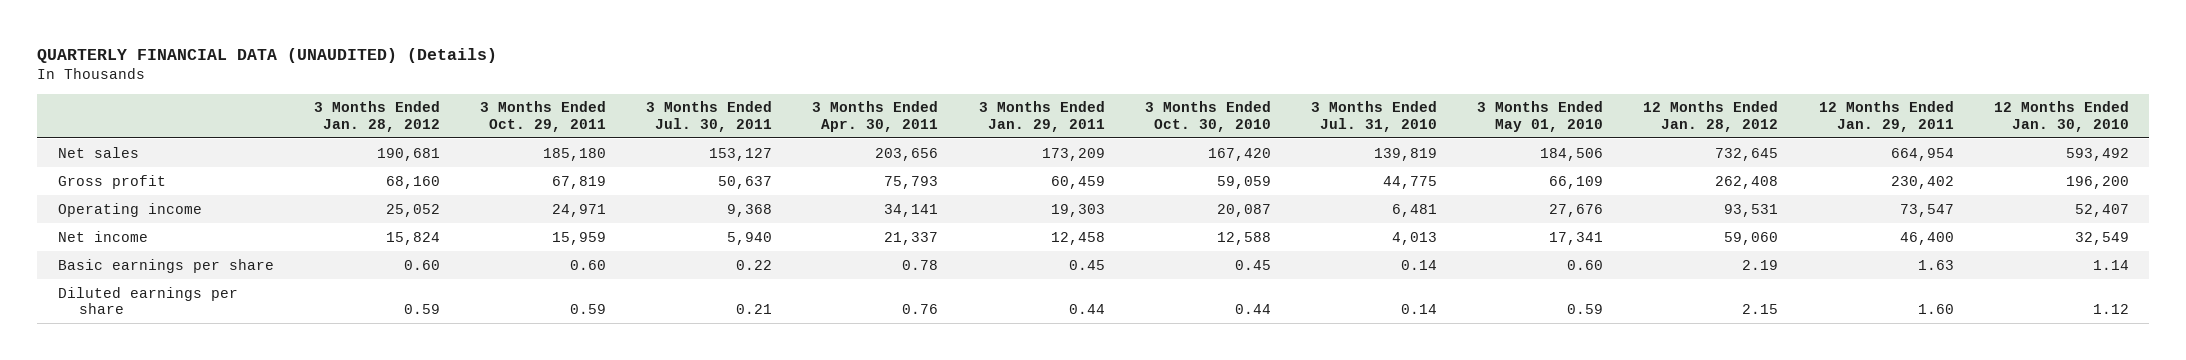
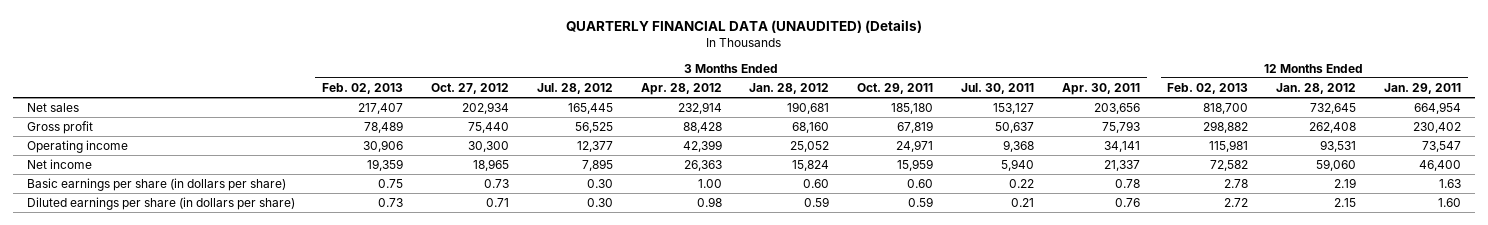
[978,101,1105,132] 3 Months Ended Jan. 29, 2011 -> none
[1144,101,1271,132] 3 Months Ended Oct. 30, 2010 -> none
[1310,101,1437,132] 3 Months Ended Jul. 31, 2010 -> none
[1477,101,1604,132] 3 Months Ended May 01, 2010 -> none
[1993,101,2129,132] 12 Months Ended Jan. 30, 2010 -> none
none -> [322,82,404,94] Feb. 02, 2013
none -> [431,82,510,94] Oct. 27, 2012
none -> [536,82,613,94] Jul. 28, 2012
none -> [640,82,722,95] Apr. 28, 2012
none -> [1167,82,1249,94] Feb. 02, 2013
[57,258,274,273] Basic earnings per share -> [26,177,286,191] Basic earnings per share (in dollars per share)
[57,286,238,315] Diluted earnings per share -> [26,196,295,210] Diluted earnings per share (in dollars per share)

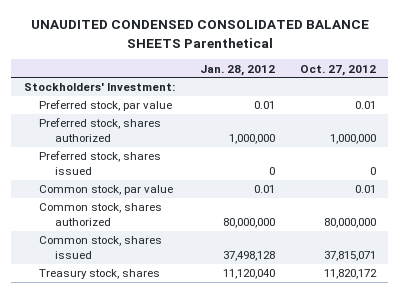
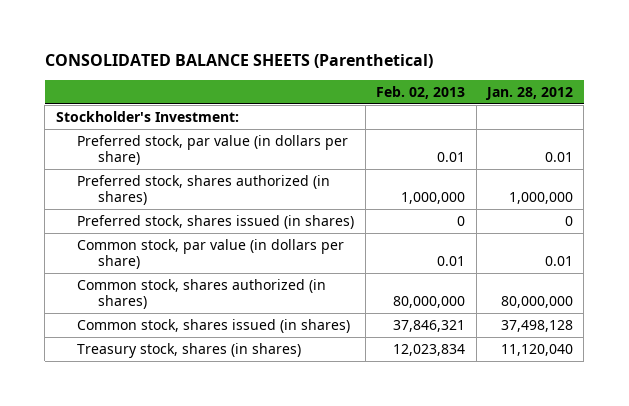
[30,20,369,48] UNAUDITED CONDENSED CONSOLIDATED BALANCE SHEETS Parenthetical -> [44,54,433,69] CONSOLIDATED BALANCE SHEETS (Parenthetical)
[299,64,376,76] Oct. 27, 2012 -> none
none -> [376,85,466,99] Feb. 02, 2013
[23,83,175,92] Stockholders' Investment: -> [55,110,239,122] Stockholder's Investment:
[39,100,173,112] Preferred stock, par value -> [77,134,349,165] Preferred stock, par value (in dollars per share)
[39,118,162,142] Preferred stock, shares authorized -> [77,174,331,205] Preferred stock, shares authorized (in shares)
[39,151,162,175] Preferred stock, shares issued -> [77,214,355,229] Preferred stock, shares issued (in shares)
[39,185,174,196] Common stock, par value -> [77,238,345,269] Common stock, par value (in dollars per share)
[39,203,163,226] Common stock, shares authorized -> [77,278,327,309] Common stock, shares authorized (in shares)
[39,236,163,259] Common stock, shares issued -> [77,318,351,333] Common stock, shares issued (in shares)
[39,269,161,280] Treasury stock, shares -> [77,342,302,358] Treasury stock, shares (in shares)

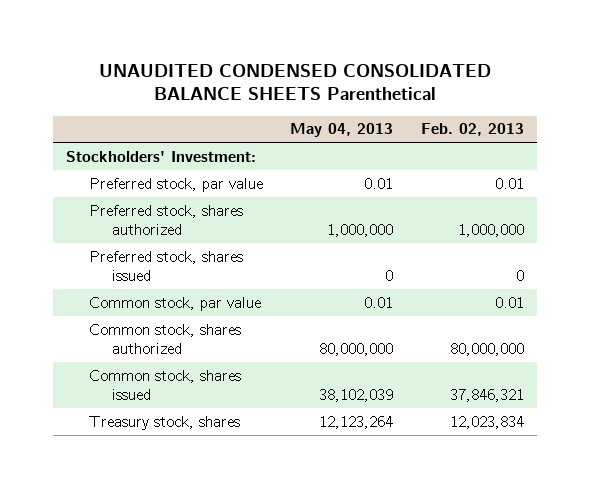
[44,54,433,69] CONSOLIDATED BALANCE SHEETS (Parenthetical) -> [99,63,492,101] UNAUDITED CONDENSED CONSOLIDATED BALANCE SHEETS Parenthetical
[484,86,573,100] Jan. 28, 2012 -> none
none -> [290,123,394,138] May 04, 2013
[55,110,239,122] Stockholder's Investment: -> [66,150,257,162] Stockholders' Investment:
[77,134,349,165] Preferred stock, par value (in dollars per share) -> [89,177,264,192] Preferred stock, par value
[77,174,331,205] Preferred stock, shares authorized (in shares) -> [89,204,244,236] Preferred stock, shares authorized
[77,214,355,229] Preferred stock, shares issued (in shares) -> [89,250,244,282] Preferred stock, shares issued
[77,238,345,269] Common stock, par value (in dollars per share) -> [89,296,262,311] Common stock, par value
[77,278,327,309] Common stock, shares authorized (in shares) -> [89,323,242,355] Common stock, shares authorized
[77,318,351,333] Common stock, shares issued (in shares) -> [89,369,242,401] Common stock, shares issued
[77,342,302,358] Treasury stock, shares (in shares) -> [89,415,241,430] Treasury stock, shares

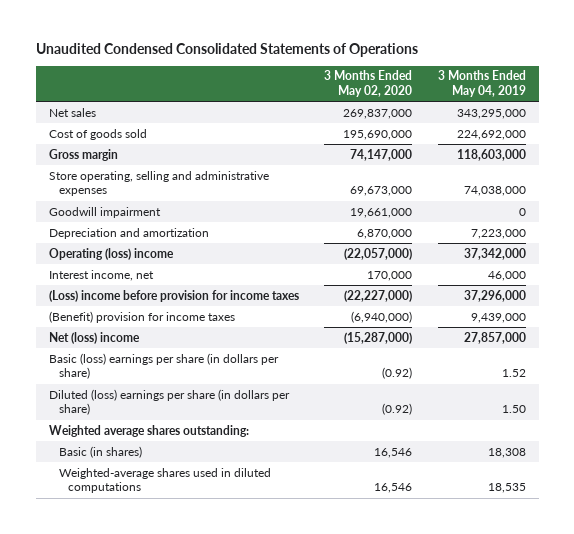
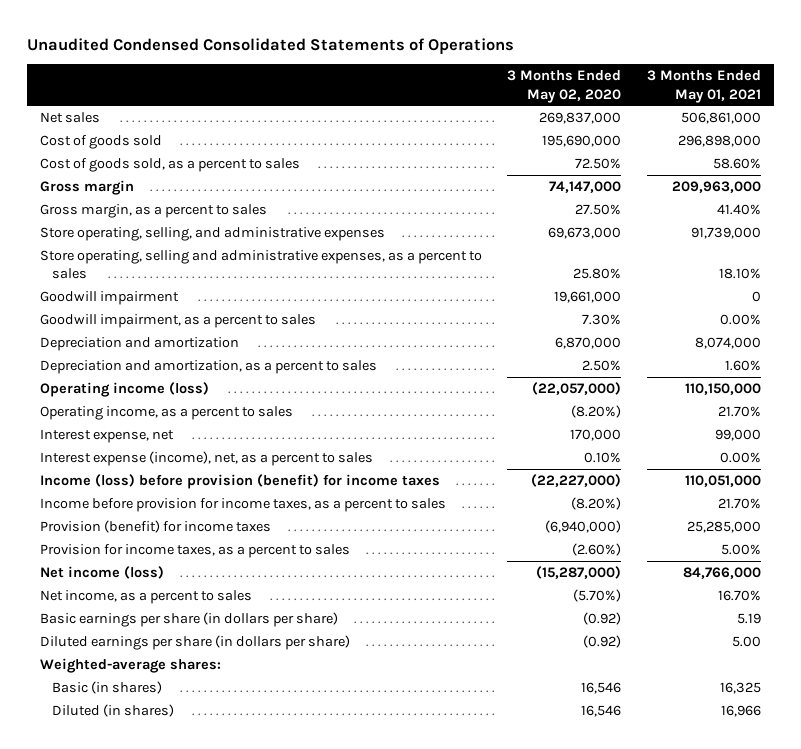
[437,70,526,97] 3 Months Ended May 04, 2019 -> none
none -> [646,70,761,103] 3 Months Ended May 01, 2021
none -> [40,158,301,173] Cost of goods sold, as a percent to sales
none -> [40,204,268,219] Gross margin, as a percent to sales
[48,170,269,197] Store operating, selling and administrative expenses -> [40,227,386,242] Store operating, selling, and administrative expenses
none -> [40,250,483,280] Store operating, selling and administrative expenses, as a percent to sales
none -> [40,314,317,329] Goodwill impairment, as a percent to sales
none -> [40,360,378,375] Depreciation and amortization, as a percent to sales
[48,247,174,260] Operating (loss) income -> [40,382,210,398] Operating income (loss)
none -> [40,406,294,421] Operating income, as a percent to sales
[48,269,154,281] Interest income, net -> [40,429,175,444] Interest expense, net
none -> [40,451,374,467] Interest expense (income), net, as a percent to sales
[48,289,299,302] (Loss) income before provision for income taxes -> [40,474,441,490] Income (loss) before provision (benefit) for income taxes
none -> [40,498,447,513] Income before provision for income taxes, as a percent to sales
[48,310,235,323] (Benefit) provision for income taxes -> [40,520,272,534] Provision (benefit) for income taxes
none -> [40,544,351,559] Provision for income taxes, as a percent to sales
[48,331,140,344] Net (loss) income -> [40,566,165,580] Net income (loss)
none -> [40,590,253,605] Net income, as a percent to sales
[48,352,279,380] Basic (loss) earnings per share (in dollars per share) -> [40,612,339,628] Basic earnings per share (in dollars per share)
[48,388,290,416] Diluted (loss) earnings per share (in dollars per share) -> [40,635,351,651] Diluted earnings per share (in dollars per share)
[48,424,249,437] Weighted average shares outstanding: -> [40,658,222,674] Weighted-average shares:
[58,467,271,494] Weighted-average shares used in diluted computations -> [51,704,174,718] Diluted (in shares)

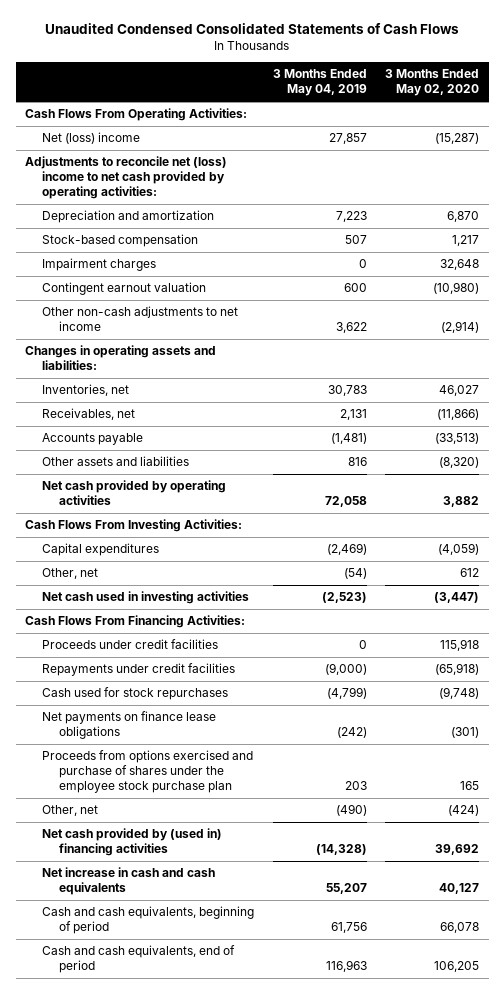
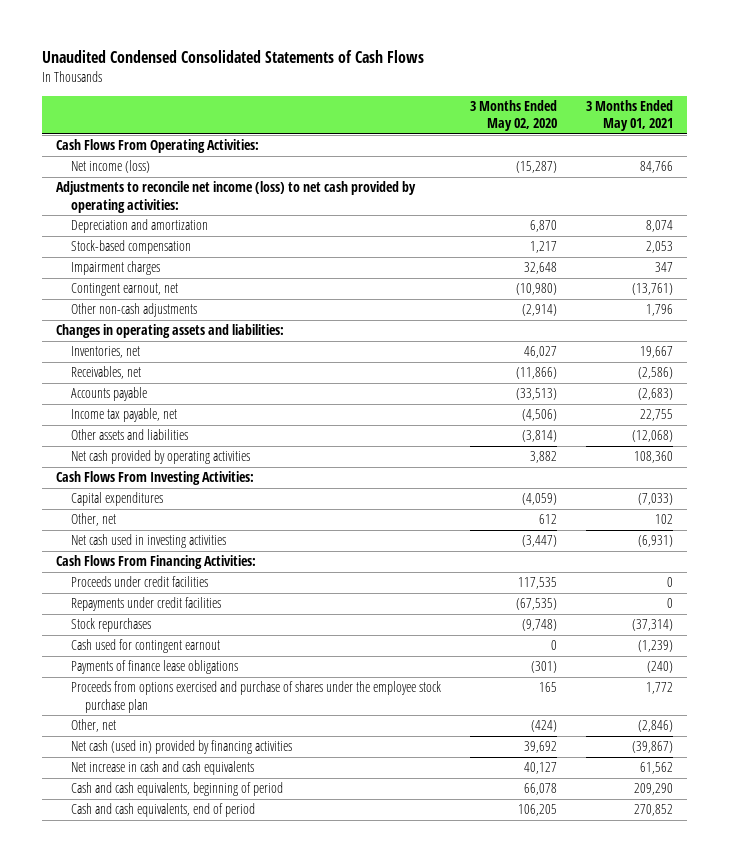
[272,69,367,97] 3 Months Ended May 04, 2019 -> none
none -> [585,100,673,132] 3 Months Ended May 01, 2021
[41,132,140,145] Net (loss) income -> [70,160,150,174] Net income (loss)
[24,156,227,200] Adjustments to reconcile net (loss) income to net cash provided by operating activities: -> [56,181,417,213] Adjustments to reconcile net income (loss) to net cash provided by operating activities:
[41,282,206,296] Contingent earnout valuation -> [70,283,178,297] Contingent earnout, net
[41,306,238,332] Other non-cash adjustments to net income -> [70,303,197,318] Other non-cash adjustments
none -> [70,408,177,423] Income tax payable, net
[439,457,480,469] (8,320) -> [521,430,557,443] (3,814)
[440,639,480,652] 115,918 -> [517,577,557,590] 117,535
[435,663,480,676] (65,918) -> [515,598,557,611] (67,535)
[41,687,228,701] Cash used for stock repurchases -> [70,618,151,633] Stock repurchases
none -> [70,639,220,654] Cash used for contingent earnout
[41,711,216,740] Net payments on finance lease obligations -> [70,660,238,675] Payments of finance lease obligations
[41,828,222,857] Net cash provided by (used in) financing activities -> [70,740,292,755] Net cash (used in) provided by financing activities

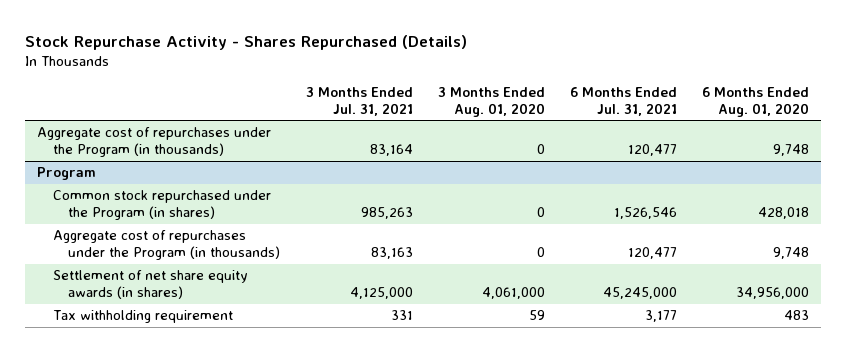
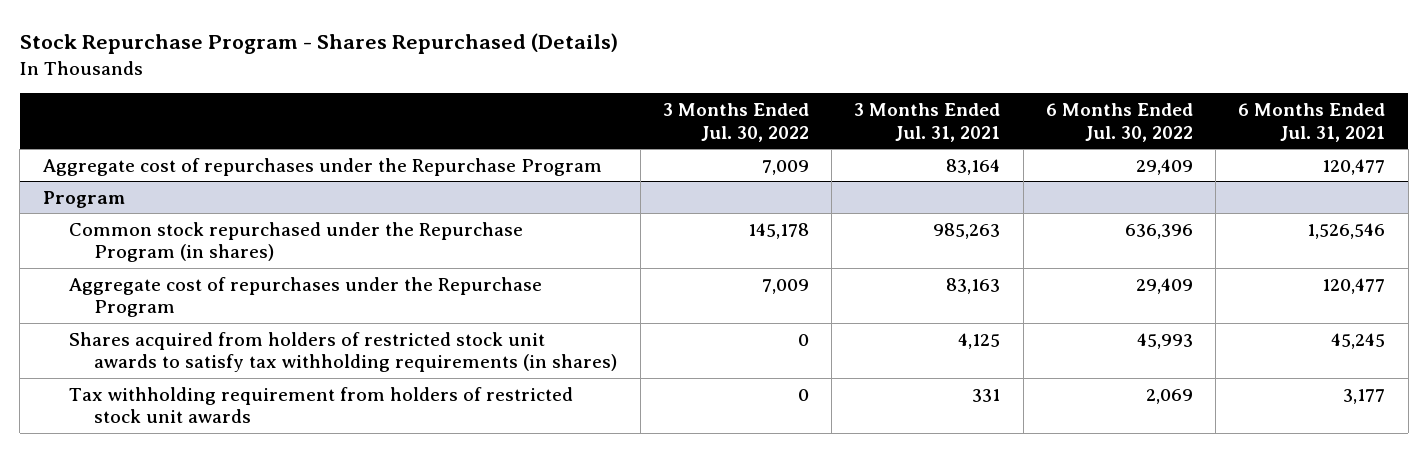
[24,35,467,51] Stock Repurchase Activity - Shares Repurchased (Details) -> [19,33,618,55] Stock Repurchase Program - Shares Repurchased (Details)
[437,86,545,117] 3 Months Ended Aug. 01, 2020 -> none
[701,86,809,117] 6 Months Ended Aug. 01, 2020 -> none
none -> [662,103,809,142] 3 Months Ended Jul. 30, 2022
none -> [1045,103,1193,142] 6 Months Ended Jul. 30, 2022
[37,127,272,158] Aggregate cost of repurchases under the Program (in thousands) -> [42,157,602,176] Aggregate cost of repurchases under the Repurchase Program
[52,190,271,221] Common stock repurchased under the Program (in shares) -> [68,221,523,263] Common stock repurchased under the Repurchase Program (in shares)
[52,230,281,261] Aggregate cost of repurchases under the Program (in thousands) -> [68,276,542,318] Aggregate cost of repurchases under the Repurchase Program
[52,270,248,300] Settlement of net share equity awards (in shares) -> [68,331,618,373] Shares acquired from holders of restricted stock unit awards to satisfy tax withholding requirements (in shares)
[349,287,413,300] 4,125,000 -> [958,332,1001,349] 4,125
[602,287,677,300] 45,245,000 -> [1331,332,1386,349] 45,245
[52,310,233,324] Tax withholding requirement -> [68,386,573,424] Tax withholding requirement from holders of restricted stock unit awards

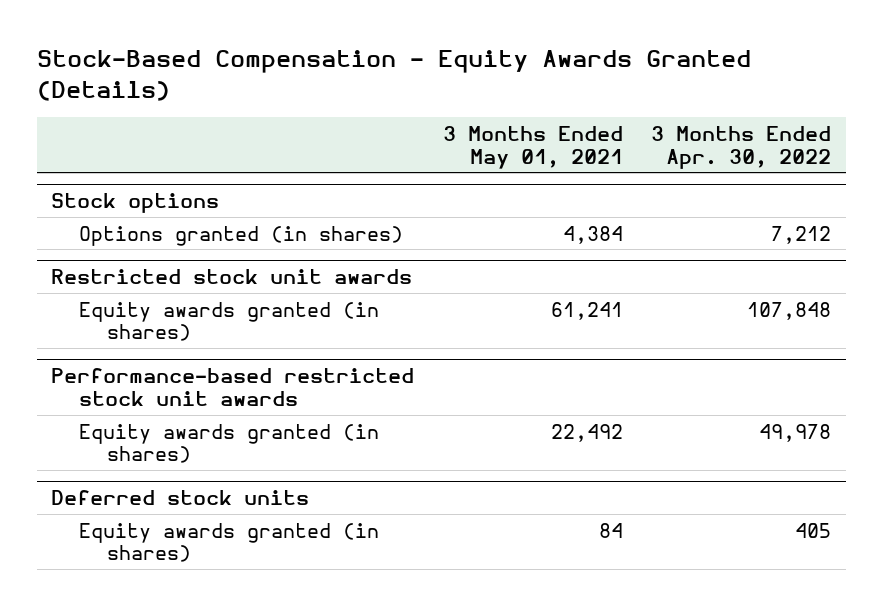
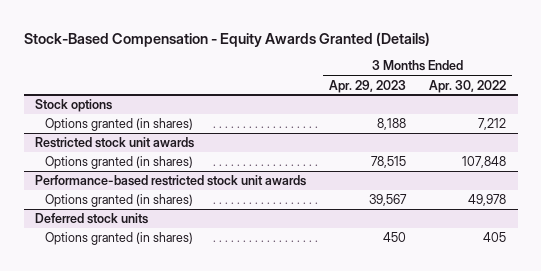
[442,125,623,169] 3 Months Ended May 01, 2021 -> none
none -> [329,79,407,93] Apr. 29, 2023
[79,301,380,342] Equity awards granted (in shares) -> [45,156,194,170] Options granted (in shares)
[79,423,380,464] Equity awards granted (in shares) -> [45,194,194,208] Options granted (in shares)
[79,522,380,563] Equity awards granted (in shares) -> [45,232,194,246] Options granted (in shares)

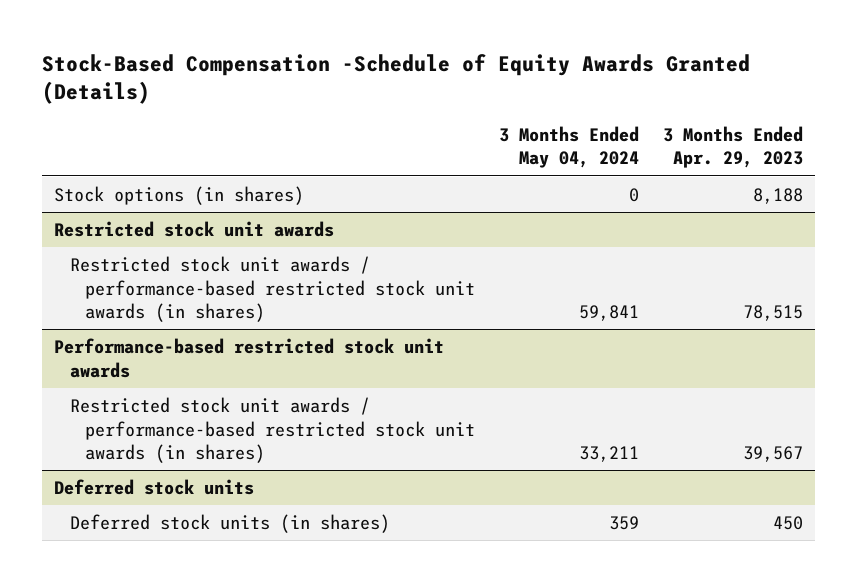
[23,31,430,47] Stock-Based Compensation - Equity Awards Granted (Details) -> [42,53,751,104] Stock-Based Compensation -Schedule of Equity Awards Granted (Details)
[429,79,507,93] Apr. 30, 2022 -> none
none -> [499,126,640,169] 3 Months Ended May 04, 2024
[35,99,113,113] Stock options -> none
[45,118,194,132] Options granted (in shares) -> [54,186,305,206] Stock options (in shares)
[45,156,194,170] Options granted (in shares) -> [69,256,476,322] Restricted stock unit awards / performance-based restricted stock unit awards (in shares)
[45,194,194,208] Options granted (in shares) -> [69,397,476,463] Restricted stock unit awards / performance-based restricted stock unit awards (in shares)
[45,232,194,246] Options granted (in shares) -> none
none -> [69,514,390,534] Deferred stock units (in shares)

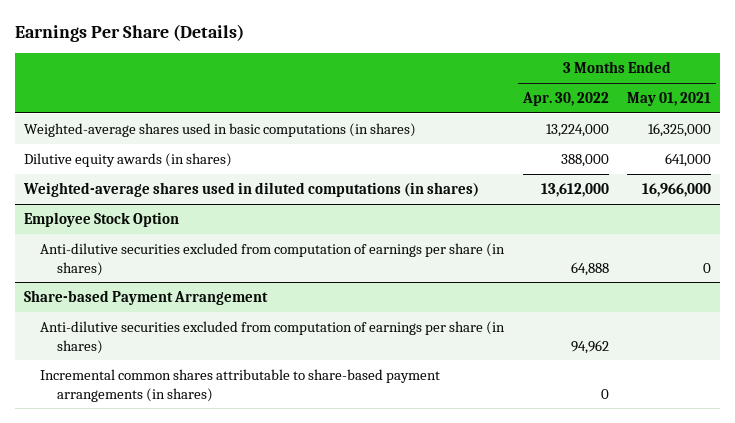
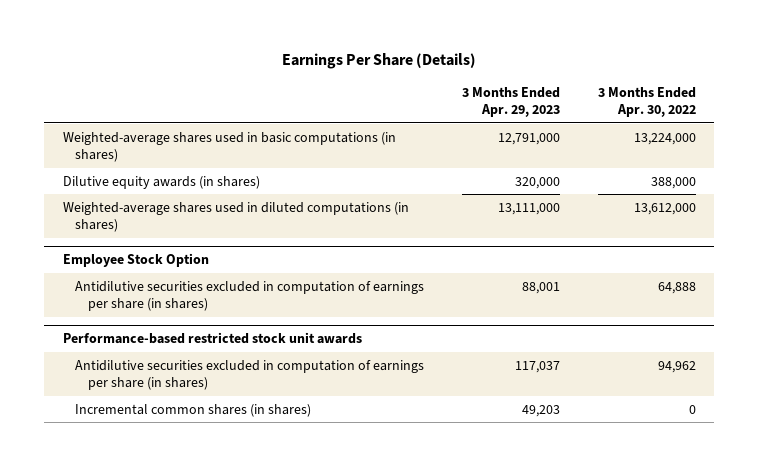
[627,92,712,107] May 01, 2021 -> none
none -> [461,86,560,118] 3 Months Ended Apr. 29, 2023
[23,290,268,306] Share-based Payment Arrangement -> none
[40,243,506,276] Anti-dilutive securities excluded from computation of earnings per share (in shares) -> [75,280,425,312] Antidilutive securities excluded in computation of earnings per share (in shares)
none -> [62,332,362,345] Performance-based restricted stock unit awards
[40,321,506,354] Anti-dilutive securities excluded from computation of earnings per share (in shares) -> [75,359,425,391] Antidilutive securities excluded in computation of earnings per share (in shares)
[40,369,441,402] Incremental common shares attributable to share-based payment arrangements (in shares) -> [75,403,312,417] Incremental common shares (in shares)

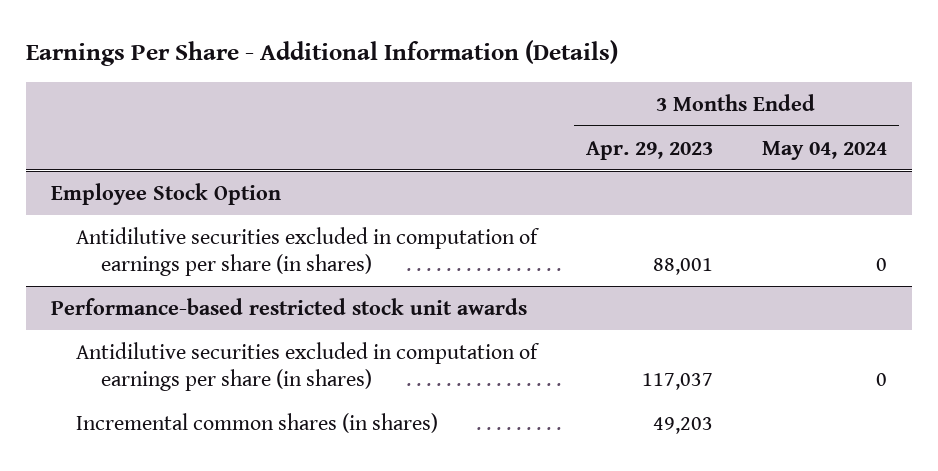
[282,53,477,70] Earnings Per Share (Details) -> [26,40,619,67] Earnings Per Share - Additional Information (Details)
[597,86,696,118] 3 Months Ended Apr. 30, 2022 -> none
none -> [762,140,888,160] May 04, 2024
[62,131,396,163] Weighted-average shares used in basic computations (in shares) -> none
[62,175,260,189] Dilutive equity awards (in shares) -> none
[62,201,409,233] Weighted-average shares used in diluted computations (in shares) -> none

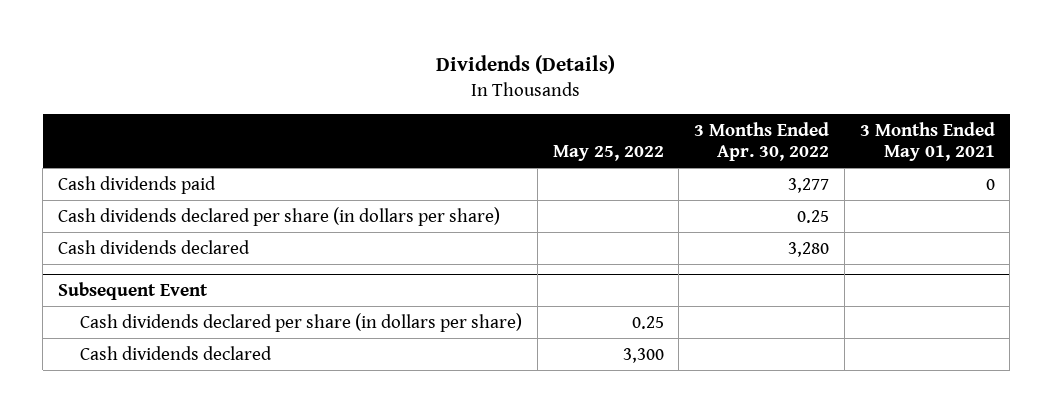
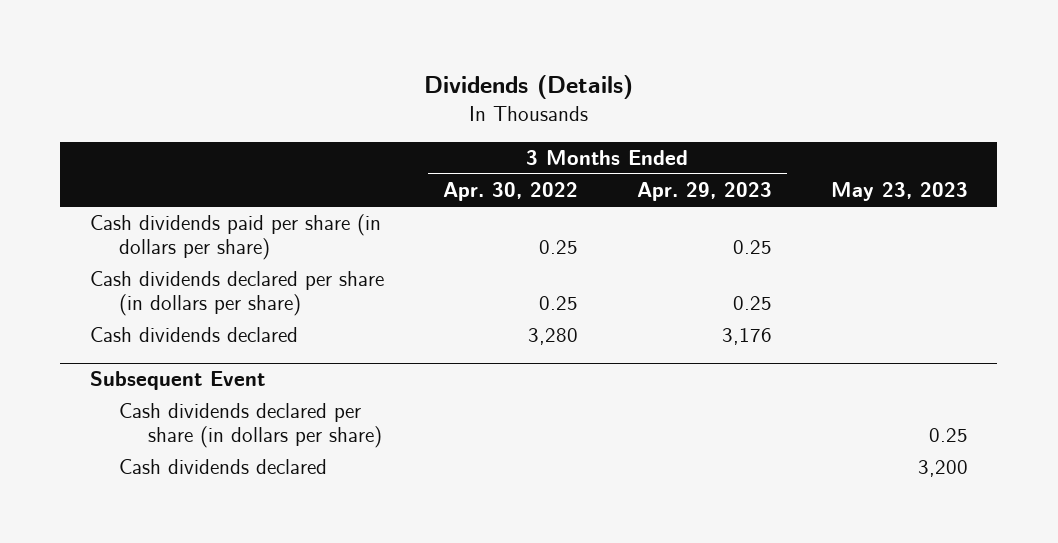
[552,144,664,161] May 25, 2022 -> none
[859,121,995,161] 3 Months Ended May 01, 2021 -> none
none -> [636,182,772,202] Apr. 29, 2023
none -> [830,182,968,202] May 23, 2023
[57,175,216,194] Cash dividends paid -> none
none -> [89,214,381,261] Cash dividends paid per share (in dollars per share)

